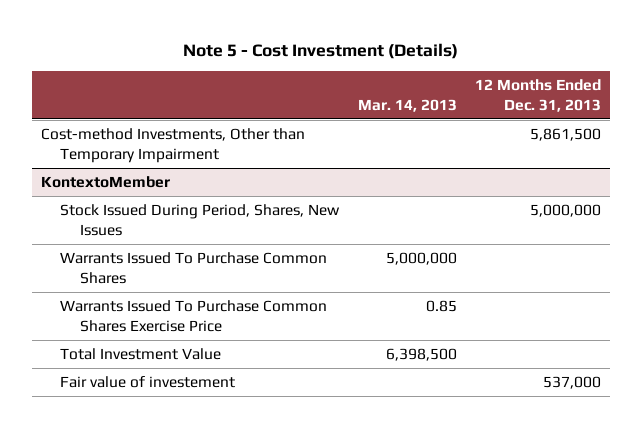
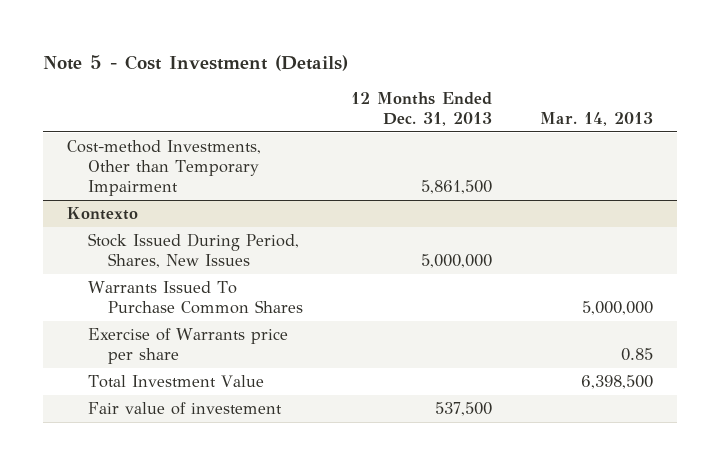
[40,176,170,189] KontextoMember -> [67,207,139,221] Kontexto
[60,300,328,332] Warrants Issued To Purchase Common Shares Exercise Price -> [87,328,288,365] Exercise of Warrants price per share
[542,376,601,390] 537,000 -> [435,402,493,417] 537,500

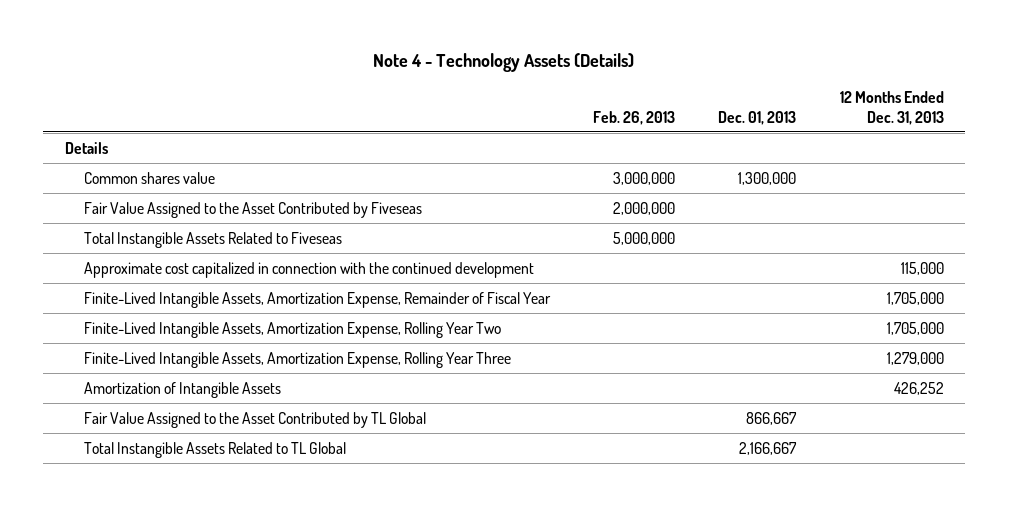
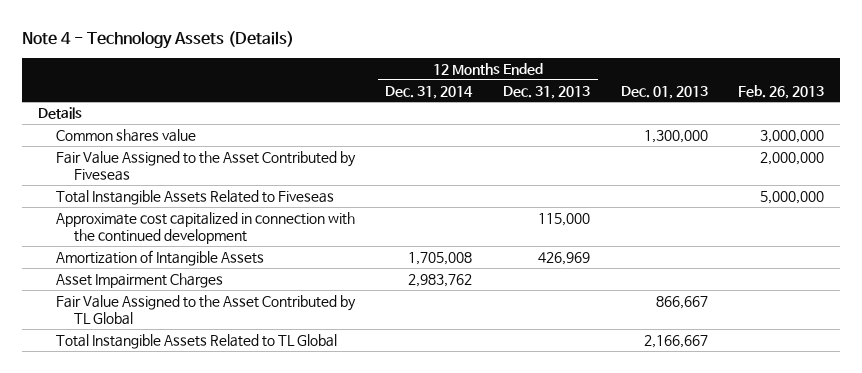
none -> [385,85,474,99] Dec. 31, 2014
[84,291,552,308] Finite-Lived Intangible Assets, Amortization Expense, Remainder of Fiscal Year -> none
[84,321,502,338] Finite-Lived Intangible Assets, Amortization Expense, Rolling Year Two -> none
[84,351,512,368] Finite-Lived Intangible Assets, Amortization Expense, Rolling Year Three -> none
[893,381,944,395] 426,252 -> [537,251,590,265] 426,969
none -> [55,272,223,288] Asset Impairment Charges

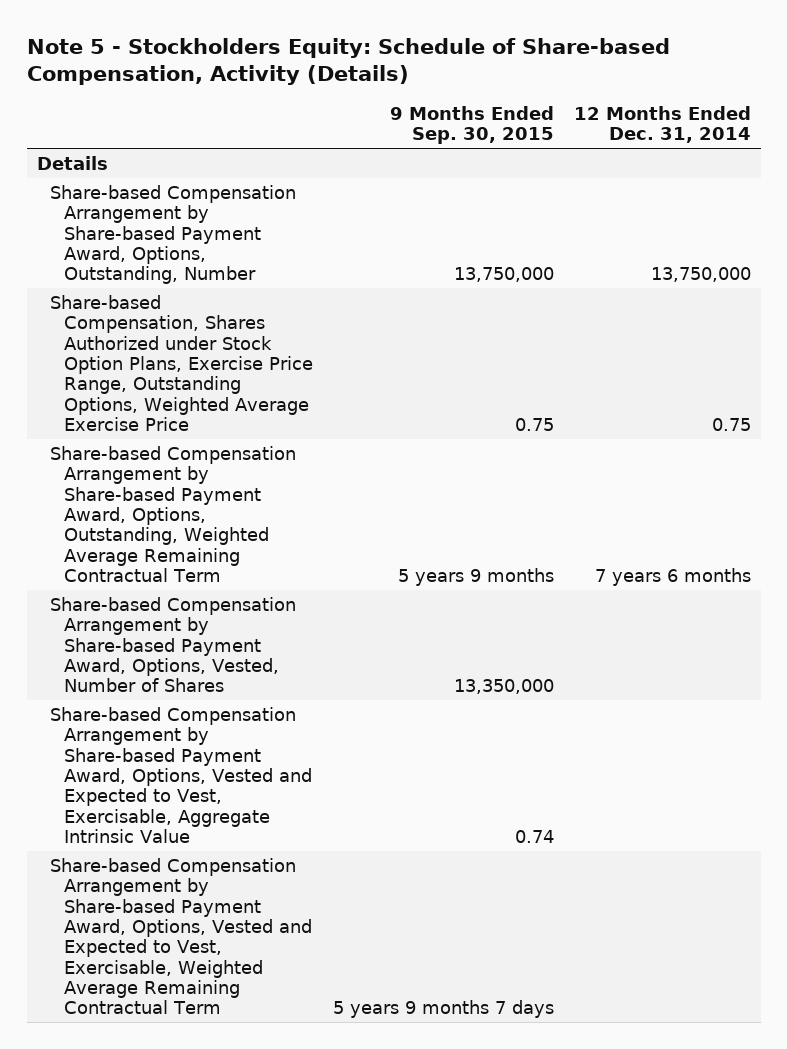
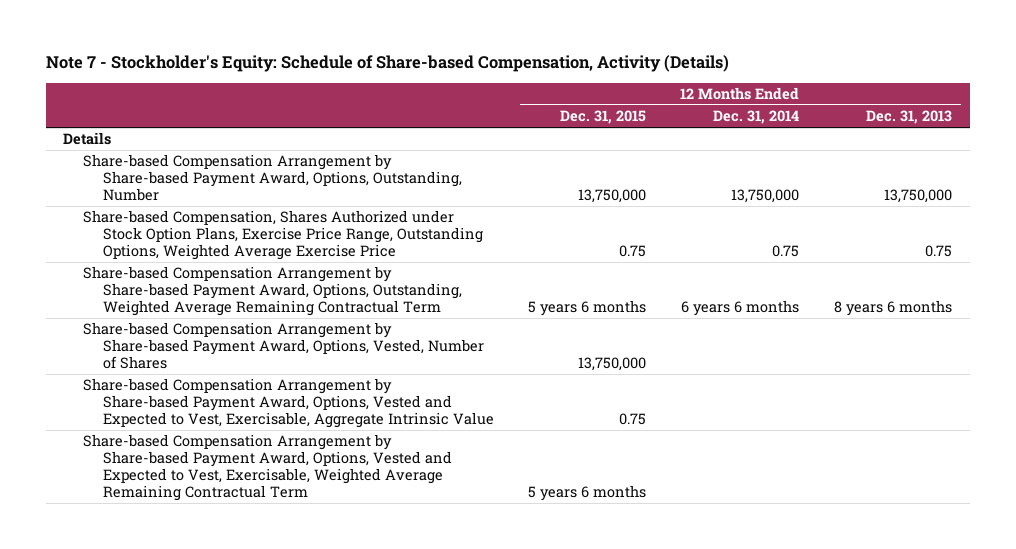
[26,38,670,86] Note 5 - Stockholders Equity: Schedule of Share-based Compensation, Activity (Details) -> [45,55,729,73] Note 7 - Stockholder's Equity: Schedule of Share-based Compensation, Activity (Details)
[389,105,554,145] 9 Months Ended Sep. 30, 2015 -> none
none -> [560,110,647,125] Dec. 31, 2015
none -> [866,110,953,125] Dec. 31, 2013
[594,567,751,586] 7 years 6 months -> [681,300,800,317] 6 years 6 months

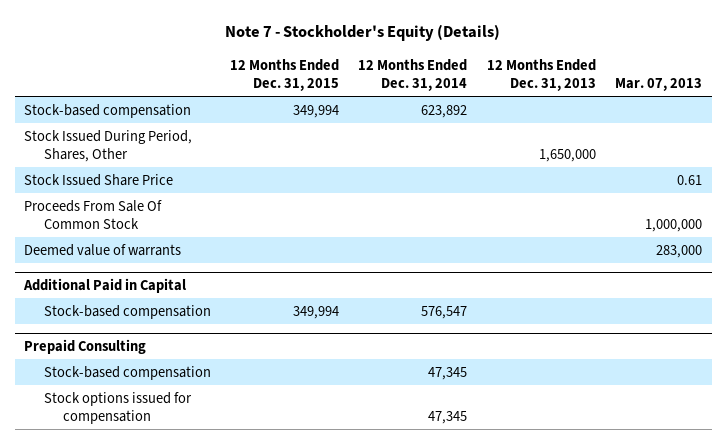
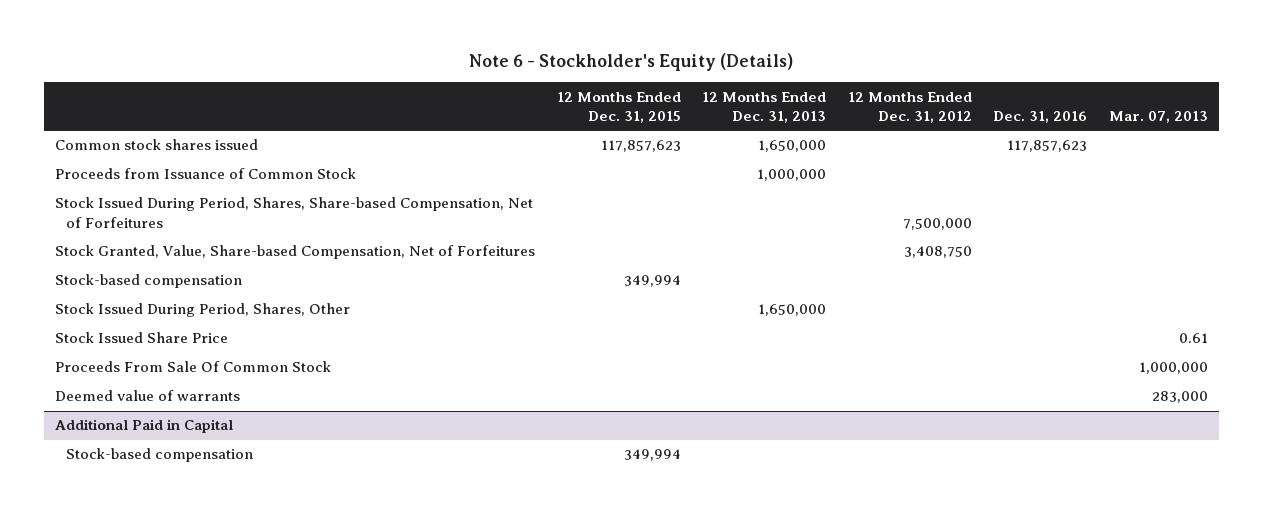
[225,24,501,42] Note 7 - Stockholder's Equity (Details) -> [469,53,794,72] Note 6 - Stockholder's Equity (Details)
[358,58,468,91] 12 Months Ended Dec. 31, 2014 -> none
none -> [847,91,972,124] 12 Months Ended Dec. 31, 2012
none -> [993,111,1088,124] Dec. 31, 2016
none -> [54,139,258,151] Common stock shares issued
none -> [54,168,356,180] Proceeds from Issuance of Common Stock
none -> [54,197,533,228] Stock Issued During Period, Shares, Share-based Compensation, Net of Forfeitures
none -> [54,245,535,260] Stock Granted, Value, Share-based Compensation, Net of Forfeitures
[24,338,147,354] Prepaid Consulting -> none
[43,365,211,380] Stock-based compensation -> none
[43,391,192,424] Stock options issued for compensation -> none

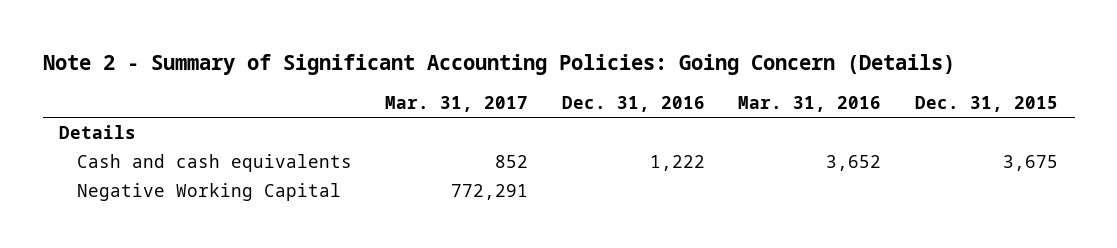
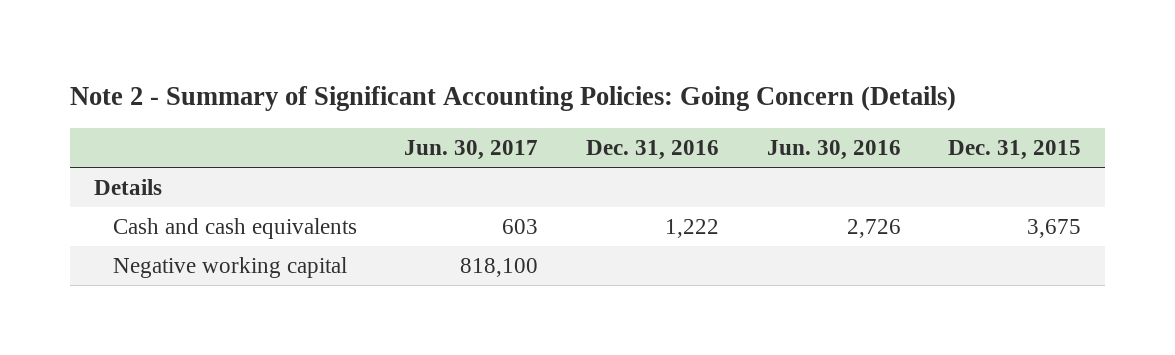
[385,95,529,112] Mar. 31, 2017 -> none
[738,95,882,112] Mar. 31, 2016 -> none
none -> [404,140,539,161] Jun. 30, 2017
none -> [766,140,901,161] Jun. 30, 2016
[76,183,341,202] Negative Working Capital -> [112,256,347,278] Negative working capital

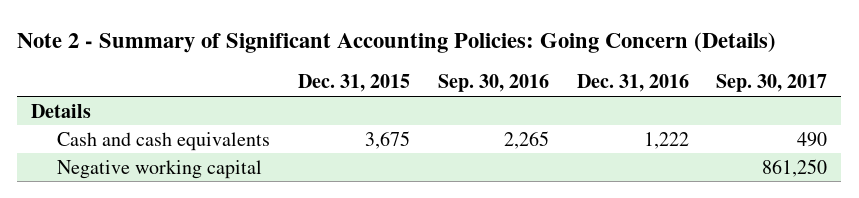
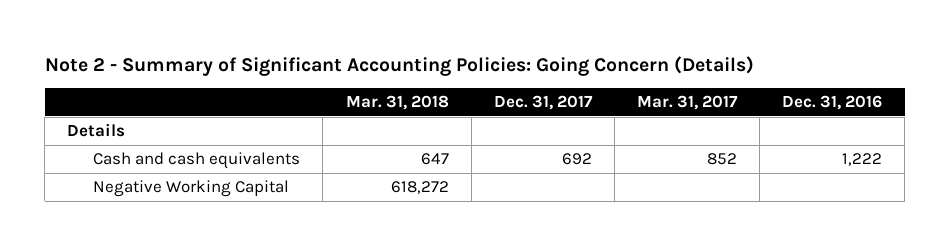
[298,74,411,93] Dec. 31, 2015 -> none
[437,74,549,93] Sep. 30, 2016 -> none
[716,74,828,93] Sep. 30, 2017 -> none
none -> [345,95,449,111] Mar. 31, 2018
none -> [493,95,593,111] Dec. 31, 2017
none -> [637,95,739,111] Mar. 31, 2017
[57,159,263,179] Negative working capital -> [93,180,290,198] Negative Working Capital

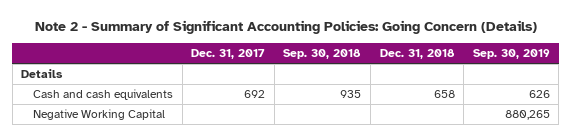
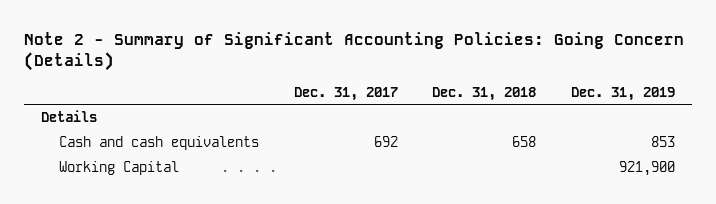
[283,49,362,60] Sep. 30, 2018 -> none
[472,49,550,60] Sep. 30, 2019 -> none
none -> [570,86,675,101] Dec. 31, 2019
[33,109,166,121] Negative Working Capital -> [59,161,180,176] Working Capital

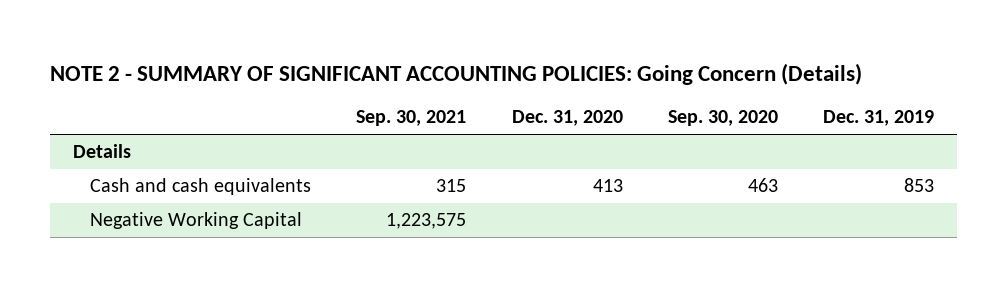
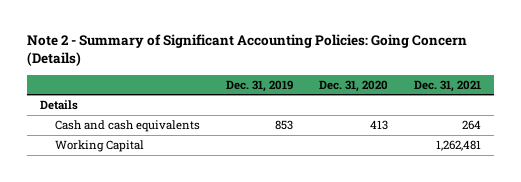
[50,62,863,85] NOTE 2 - SUMMARY OF SIGNIFICANT ACCOUNTING POLICIES: Going Concern (Details) -> [27,34,468,66] Note 2 - Summary of Significant Accounting Policies: Going Concern (Details)
[356,110,467,127] Sep. 30, 2021 -> none
[667,110,778,127] Sep. 30, 2020 -> none
none -> [414,79,482,92] Dec. 31, 2021
[89,212,302,230] Negative Working Capital -> [55,140,145,153] Working Capital

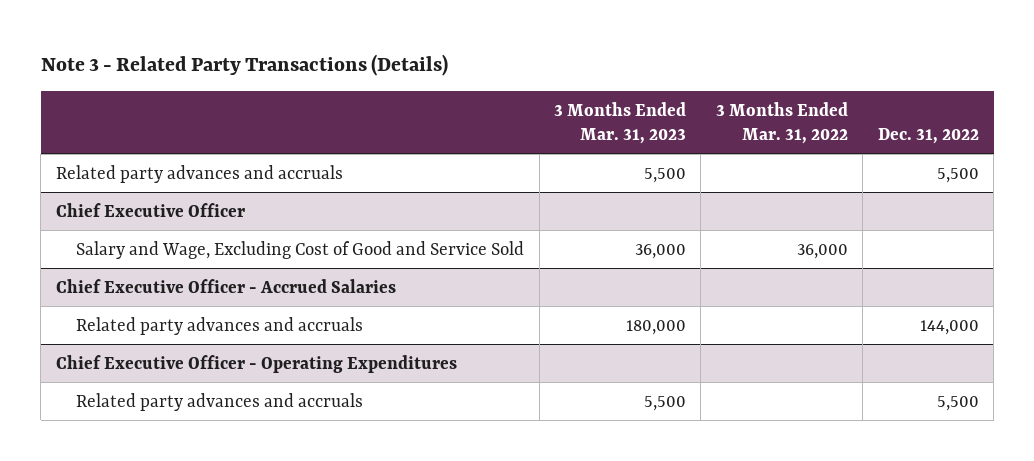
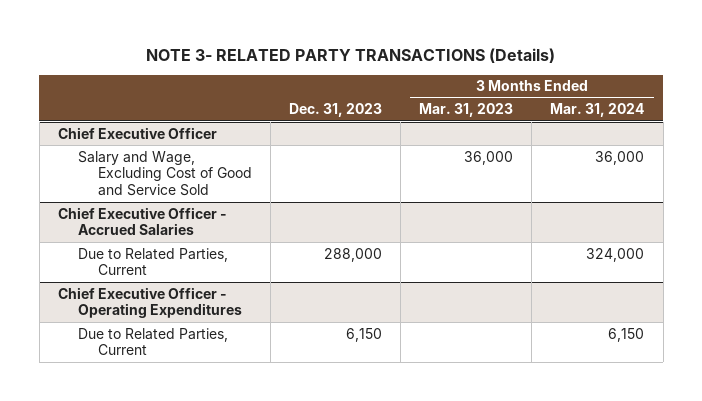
[40,54,448,77] Note 3 - Related Party Transactions (Details) -> [146,47,556,63] NOTE 3- RELATED PARTY TRANSACTIONS (Details)
[715,101,848,144] 3 Months Ended Mar. 31, 2022 -> none
[877,127,979,144] Dec. 31, 2022 -> none
none -> [288,103,382,118] Dec. 31, 2023
none -> [550,103,645,118] Mar. 31, 2024
[55,164,343,183] Related party advances and accruals -> none
[76,316,364,335] Related party advances and accruals -> none
none -> [77,247,228,276] Due to Related Parties, Current
[76,392,364,411] Related party advances and accruals -> none
none -> [77,327,228,356] Due to Related Parties, Current

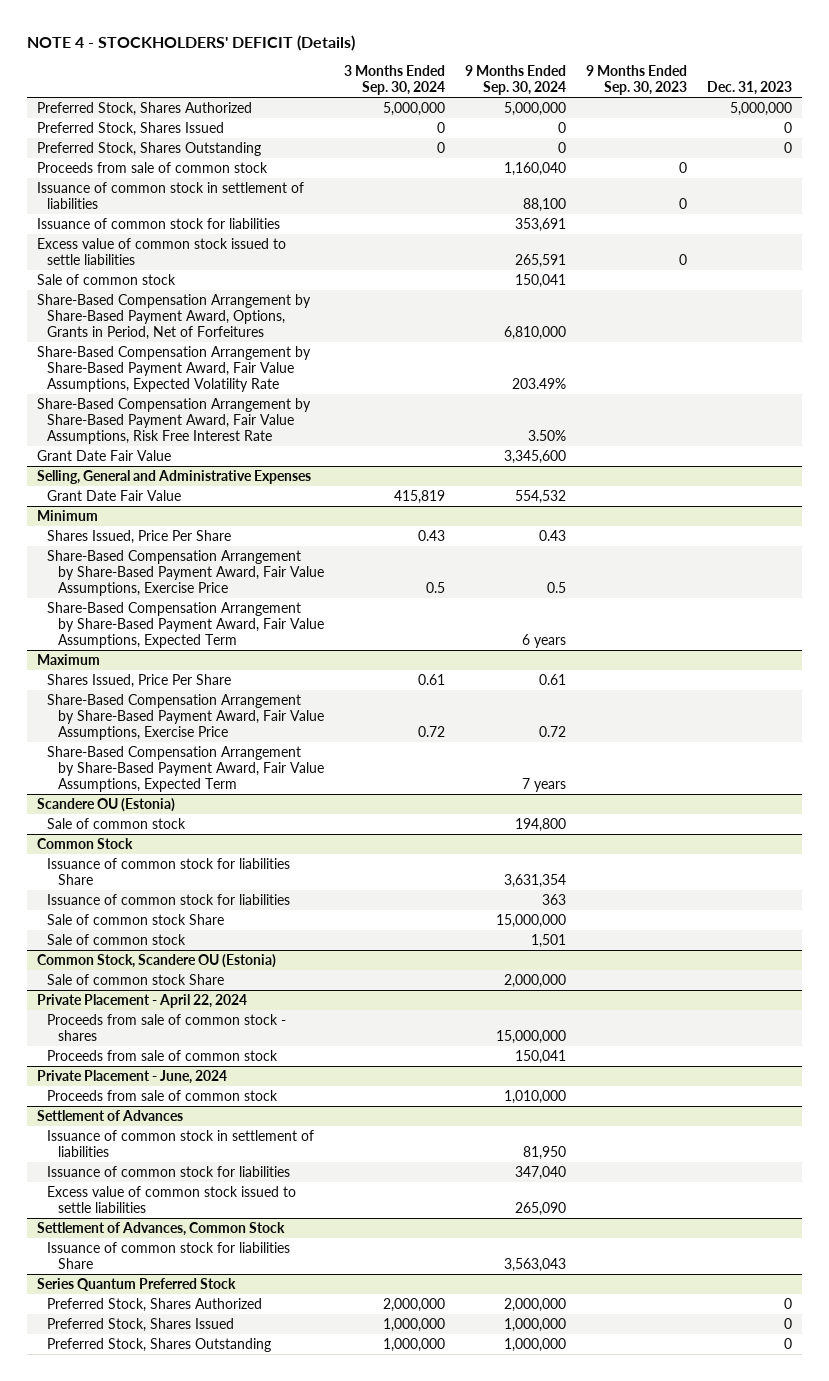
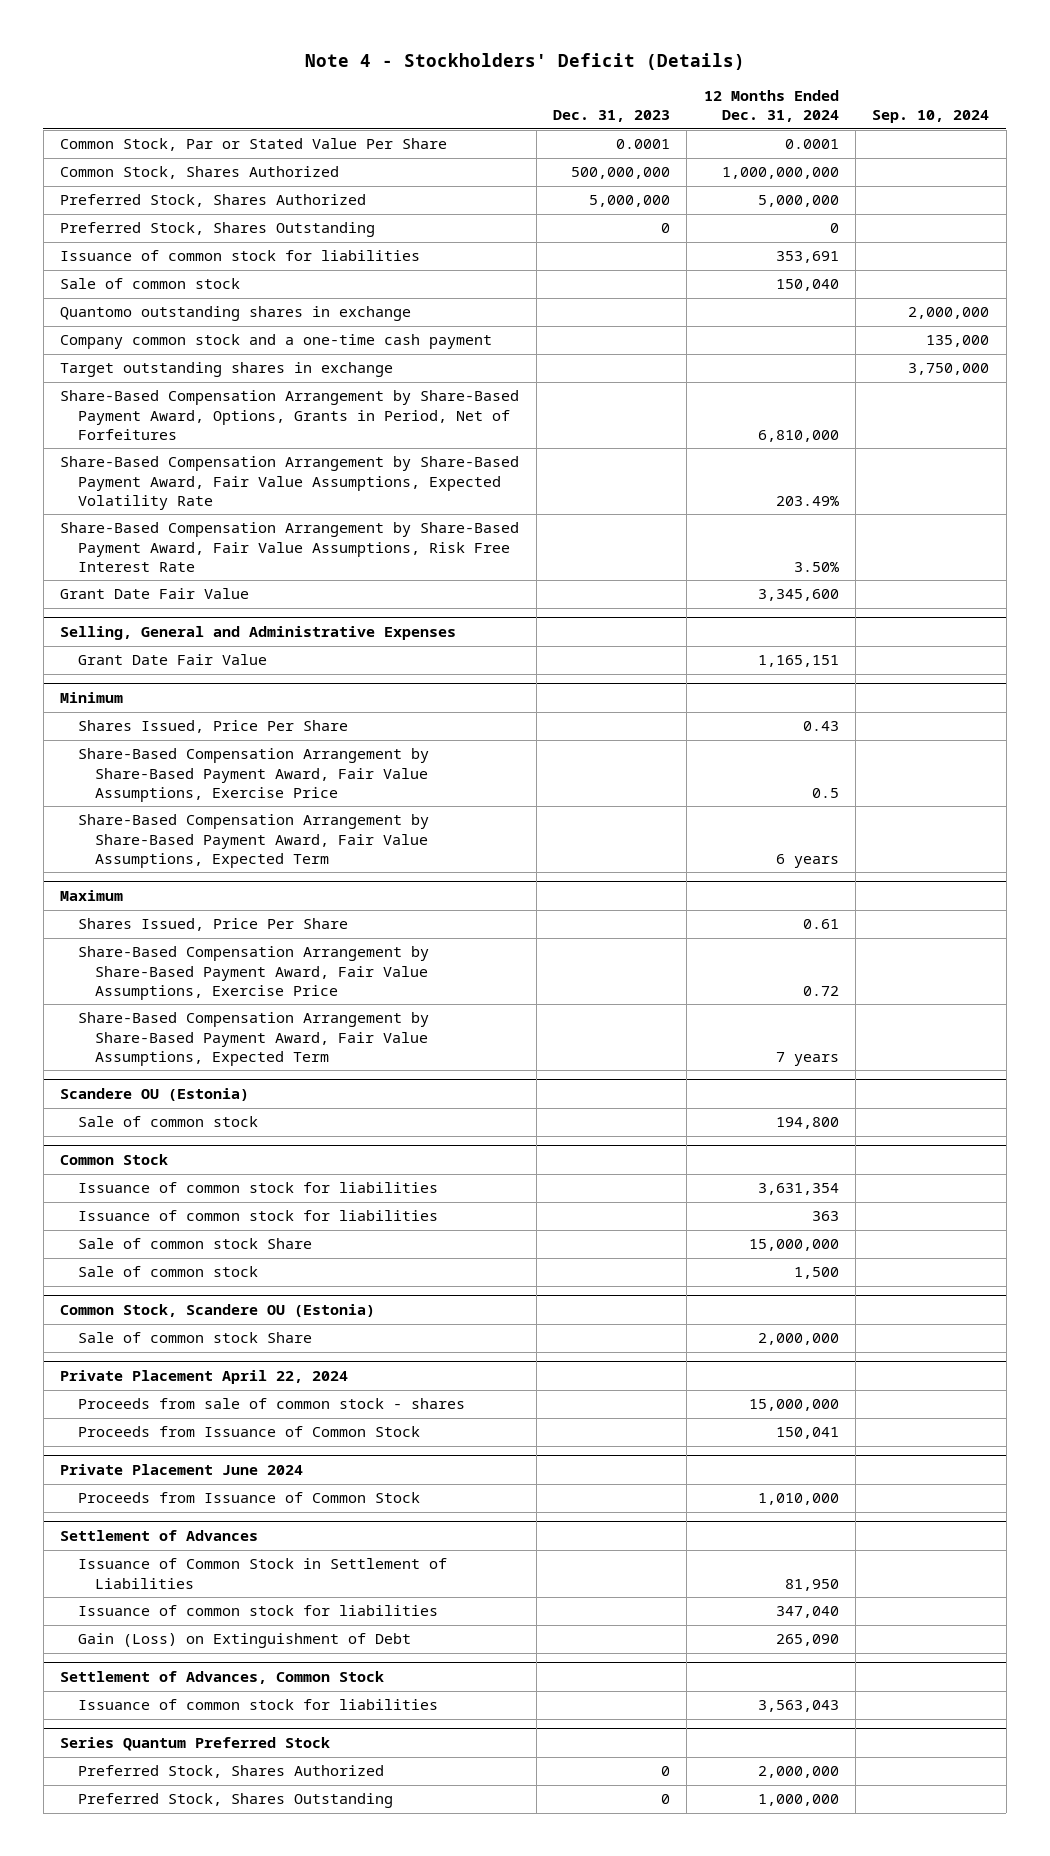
[27,34,356,51] NOTE 4 - STOCKHOLDERS' DEFICIT (Details) -> [304,52,745,70] Note 4 - Stockholders' Deficit (Details)
[343,65,445,96] 3 Months Ended Sep. 30, 2024 -> none
[464,65,566,96] 9 Months Ended Sep. 30, 2024 -> none
[585,65,687,96] 9 Months Ended Sep. 30, 2023 -> none
none -> [703,90,839,123] 12 Months Ended Dec. 31, 2024
none -> [872,110,990,124] Sep. 10, 2024
none -> [60,138,448,152] Common Stock, Par or Stated Value Per Share
none -> [60,166,340,180] Common Stock, Shares Authorized
[37,122,225,137] Preferred Stock, Shares Issued -> none
[37,162,269,174] Proceeds from sale of common stock -> none
[37,182,305,209] Issuance of common stock in settlement of liabilities -> none
[37,238,287,265] Excess value of common stock issued to settle liabilities -> none
none -> [60,306,412,322] Quantomo outstanding shares in exchange
none -> [60,334,493,350] Company common stock and a one-time cash payment
none -> [60,362,394,378] Target outstanding shares in exchange
[47,858,291,885] Issuance of common stock for liabilities Share -> none
none -> [77,1210,438,1222] Issuance of common stock for liabilities
[37,994,248,1009] Private Placement - April 22, 2024 -> [60,1369,349,1384] Private Placement April 22, 2024
[47,1050,279,1062] Proceeds from sale of common stock -> [77,1426,420,1438] Proceeds from Issuance of Common Stock
[37,1070,228,1085] Private Placement - June, 2024 -> [60,1463,304,1475] Private Placement June 2024
[47,1090,279,1102] Proceeds from sale of common stock -> [77,1492,420,1504] Proceeds from Issuance of Common Stock
[47,1130,315,1157] Issuance of common stock in settlement of liabilities -> [77,1558,447,1589] Issuance of Common Stock in Settlement of Liabilities
[47,1186,297,1213] Excess value of common stock issued to settle liabilities -> none
none -> [77,1633,411,1649] Gain (Loss) on Extinguishment of Debt
[47,1242,291,1269] Issuance of common stock for liabilities Share -> [77,1699,438,1711] Issuance of common stock for liabilities
[47,1318,235,1333] Preferred Stock, Shares Issued -> none

